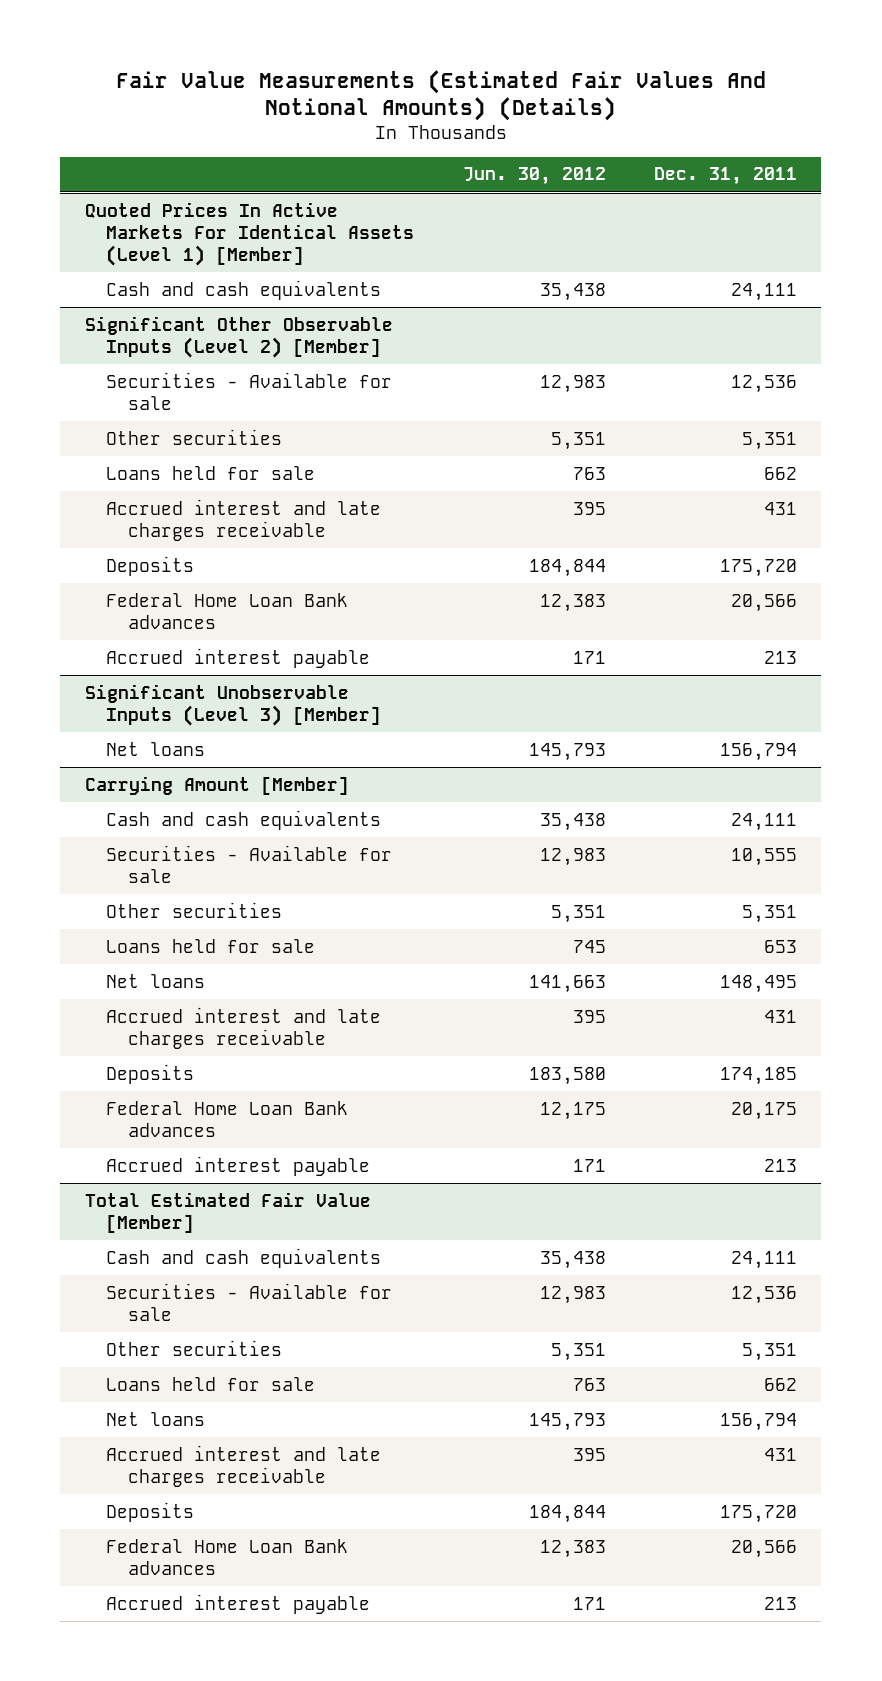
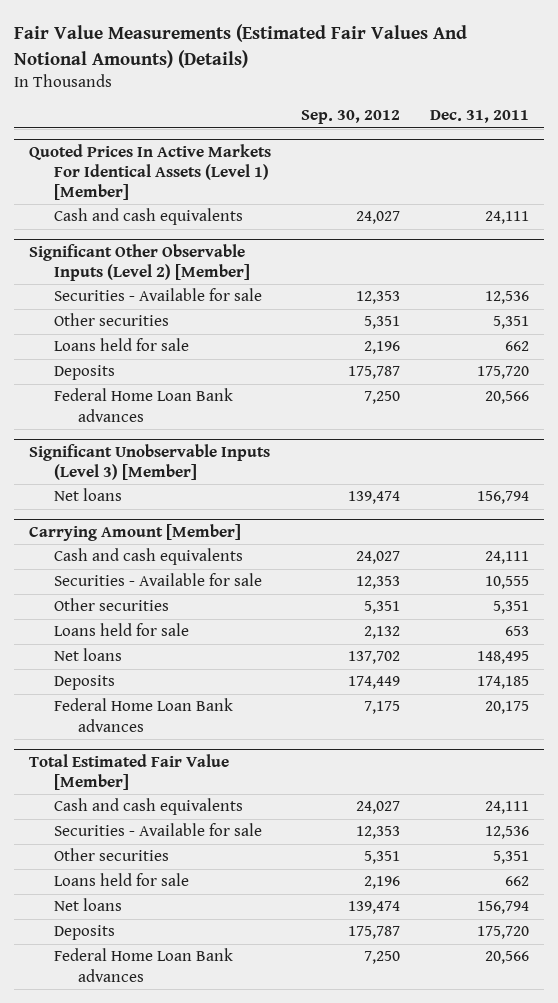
[462,167,606,186] Jun. 30, 2012 -> none
none -> [300,110,400,125] Sep. 30, 2012
[106,498,382,541] Accrued interest and late charges receivable -> none
[106,647,371,668] Accrued interest payable -> none
[106,1006,382,1049] Accrued interest and late charges receivable -> none
[106,1155,371,1176] Accrued interest payable -> none
[106,1444,382,1487] Accrued interest and late charges receivable -> none
[106,1593,371,1614] Accrued interest payable -> none

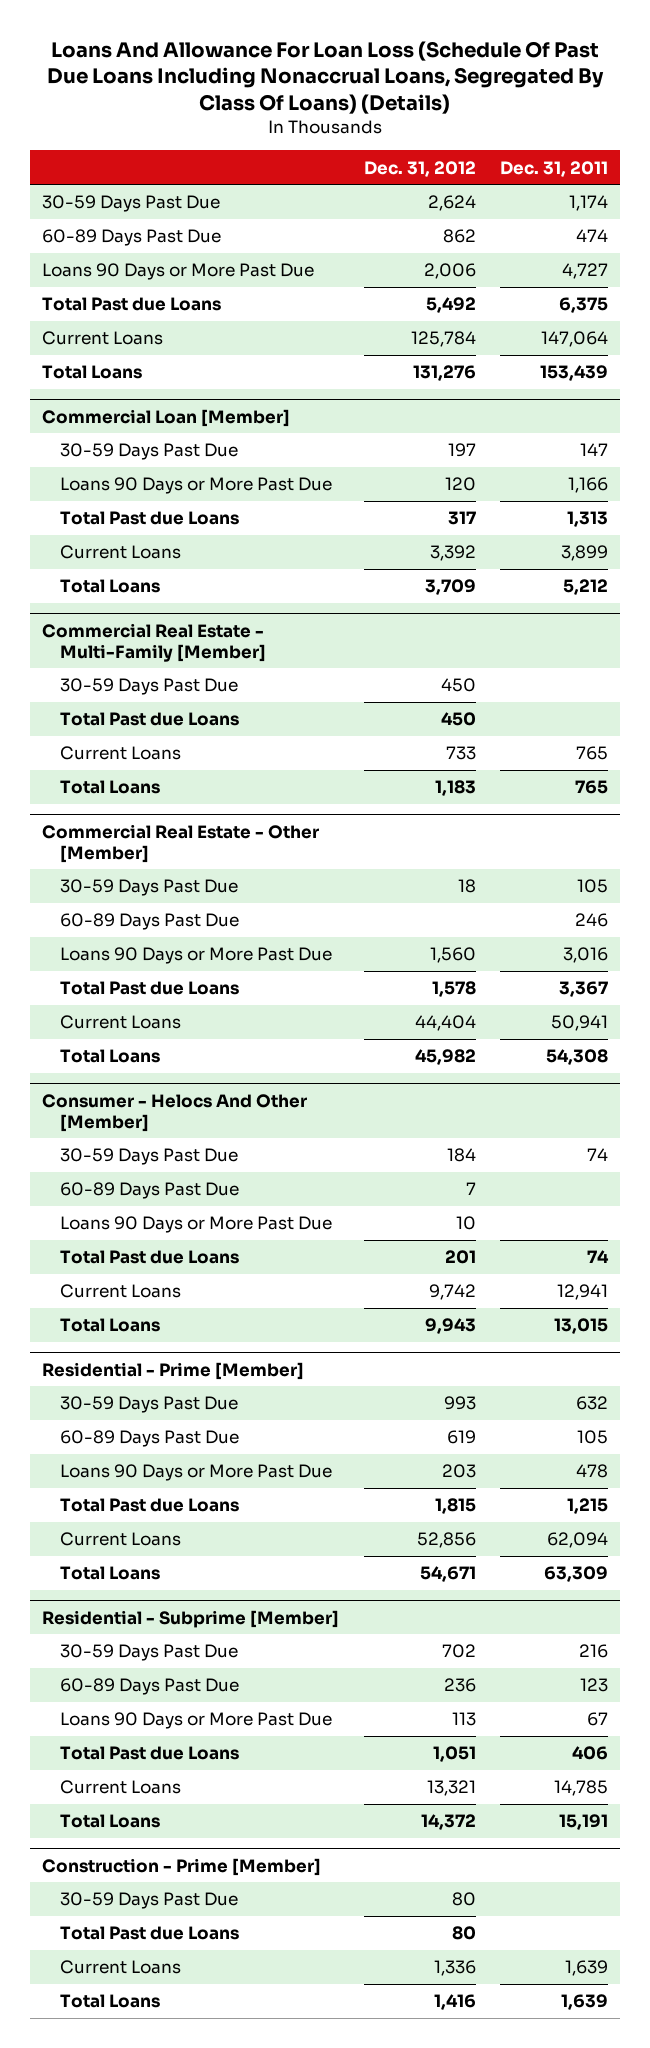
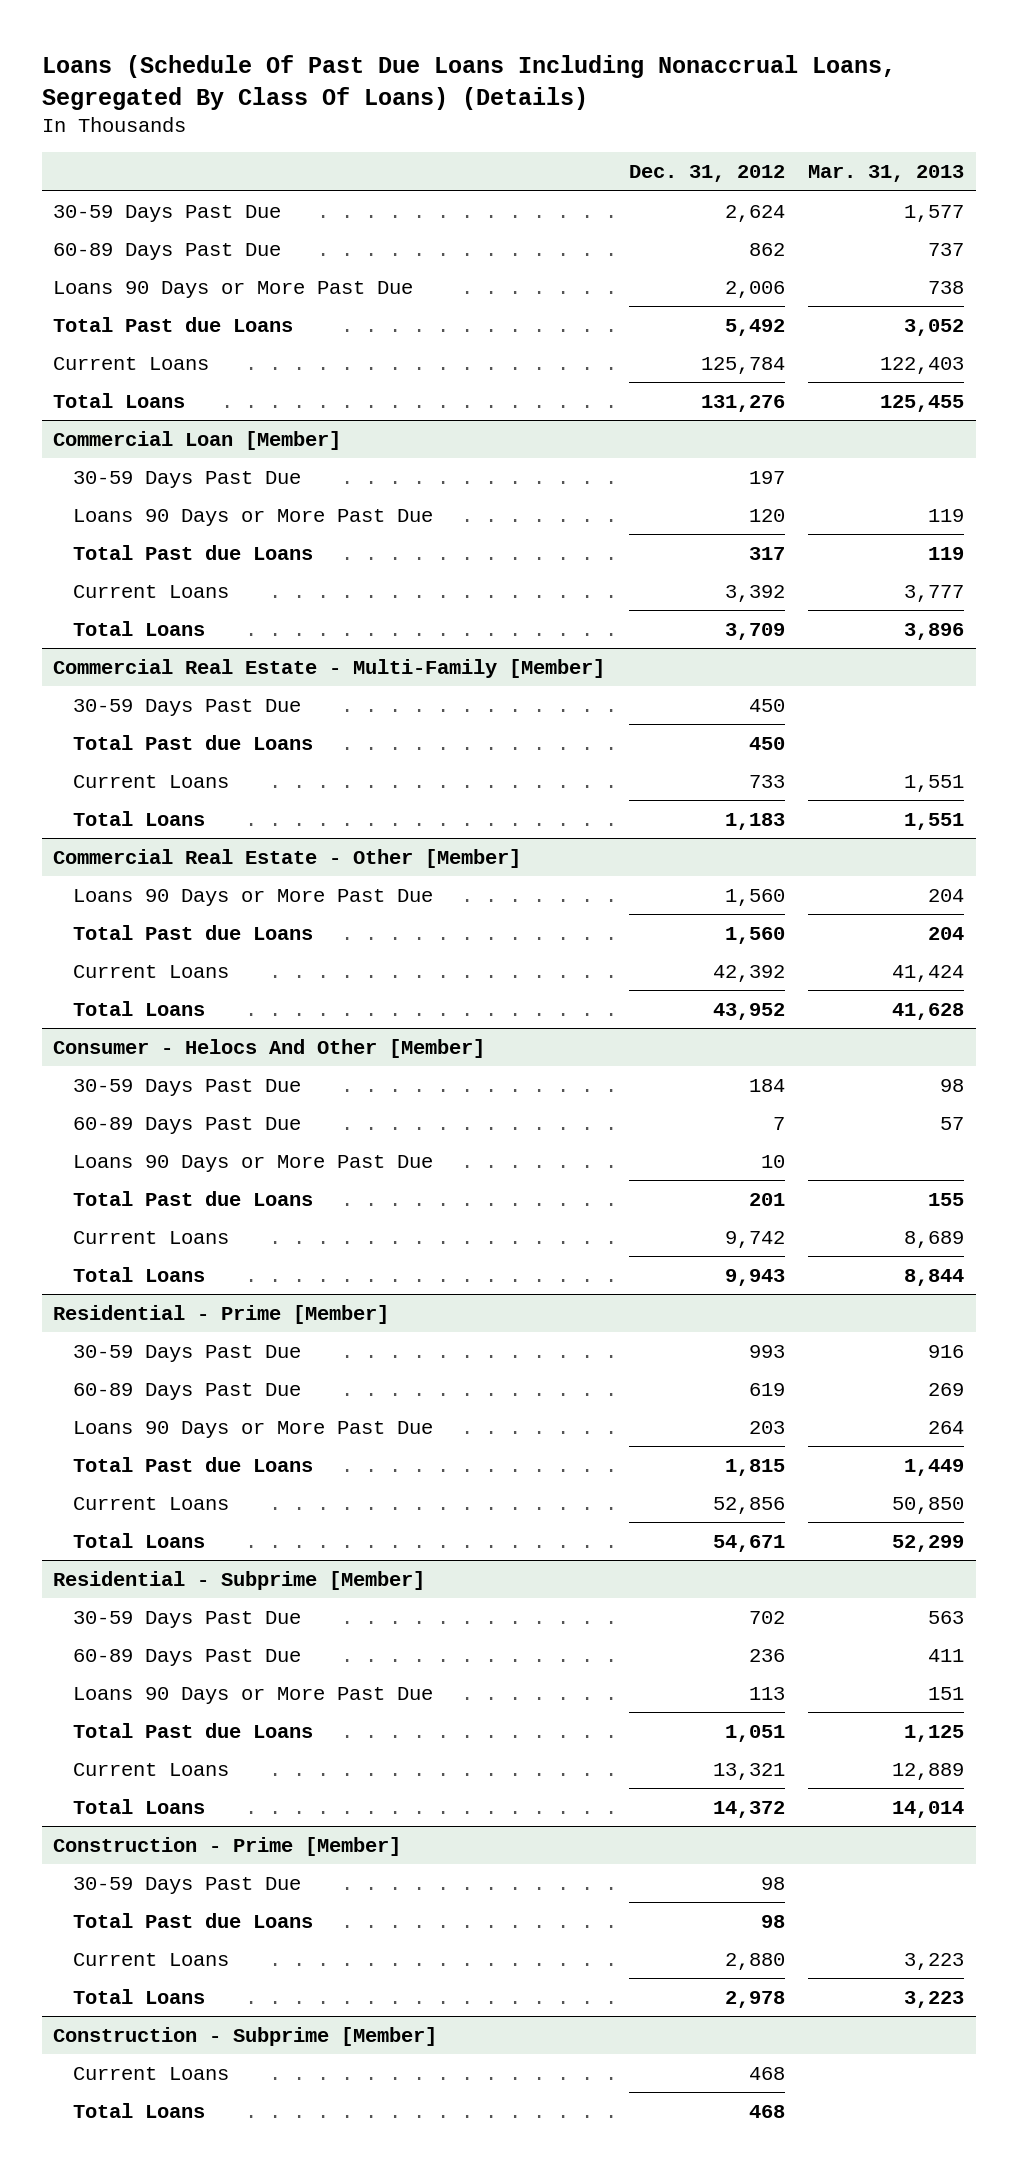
[47,40,605,115] Loans And Allowance For Loan Loss (Schedule Of Past Due Loans Including Nonaccrual Loans, Segregated By Class Of Loans) (Details) -> [41,55,896,110] Loans (Schedule Of Past Due Loans Including Nonaccrual Loans, Segregated By Class Of Loans) (Details)
[499,160,608,177] Dec. 31, 2011 -> none
none -> [808,165,965,183] Mar. 31, 2013
[60,879,239,897] 30-59 Days Past Due -> none
[60,913,240,931] 60-89 Days Past Due -> none
[431,981,476,998] 1,578 -> [724,926,785,944] 1,560
[414,1015,476,1032] 44,404 -> [712,964,785,982] 42,392
[414,1049,476,1066] 45,982 -> [712,1002,785,1020] 43,952
[451,1892,476,1907] 80 -> [760,1876,785,1890] 98
[451,1926,476,1941] 80 -> [760,1914,785,1928] 98
[433,1960,476,1977] 1,336 -> [724,1952,785,1970] 2,880
[433,1994,476,2011] 1,416 -> [724,1990,785,2008] 2,978
none -> [53,2026,438,2046] Construction - Subprime [Member]
none -> [73,2066,230,2080] Current Loans
none -> [73,2102,206,2118] Total Loans

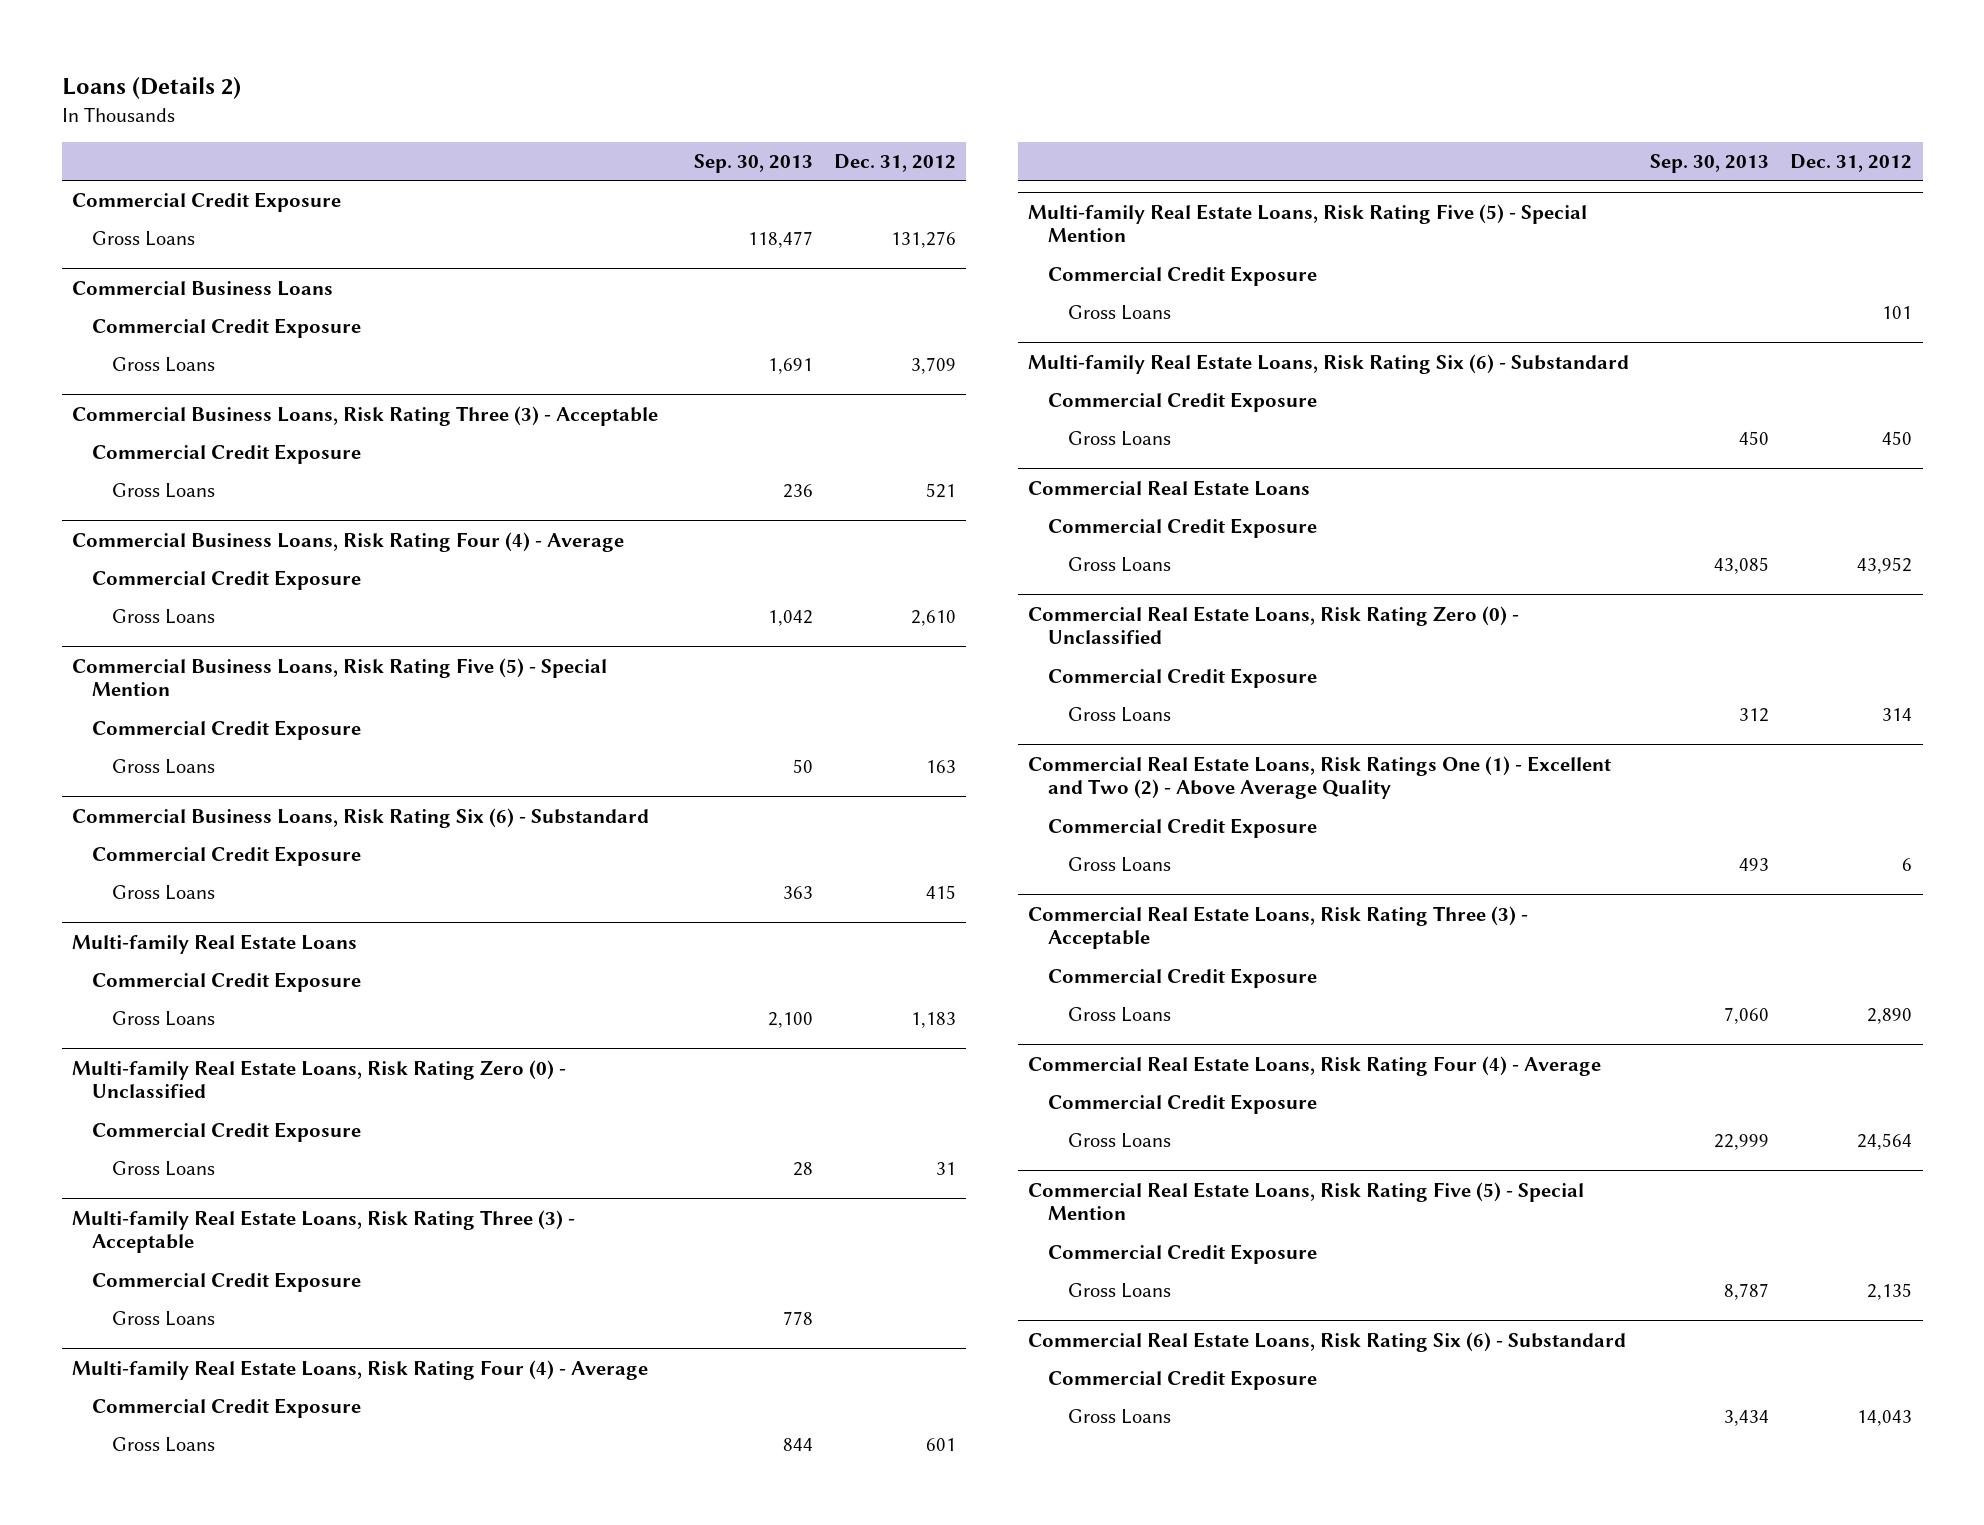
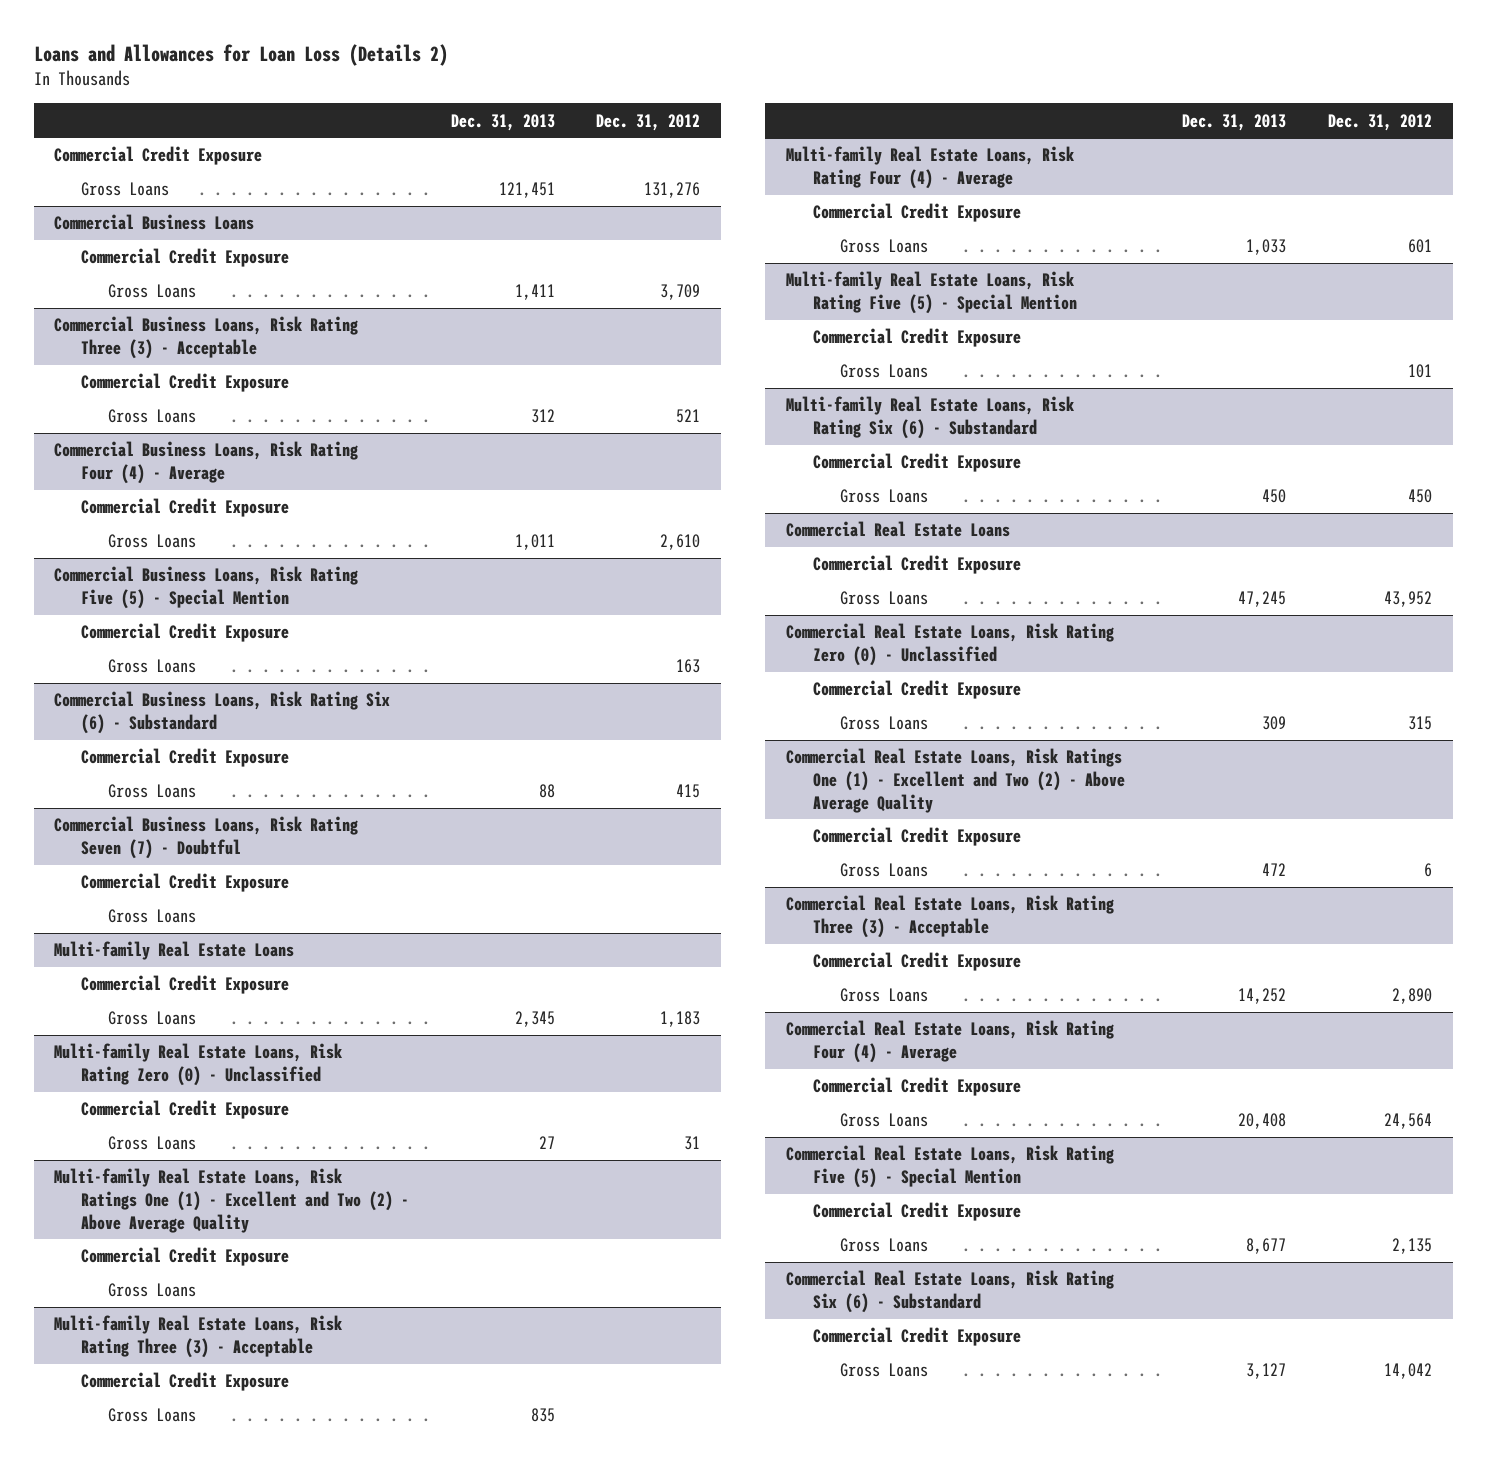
[61,76,241,99] Loans (Details 2) -> [33,44,448,67] Loans and Allowances for Loan Loss (Details 2)
[693,154,813,174] Sep. 30, 2013 -> none
none -> [450,113,555,131] Dec. 31, 2013
none -> [54,816,359,859] Commercial Business Loans, Risk Rating Seven (7) - Doubtful
none -> [81,873,290,893] Commercial Credit Exposure
none -> [108,909,197,924] Gross Loans
none -> [54,1168,410,1233] Multi-family Real Estate Loans, Risk Ratings One (1) - Excellent and Two (2) - Above Average Quality
none -> [81,1247,290,1267] Commercial Credit Exposure
none -> [108,1283,197,1298] Gross Loans
[1882,707,1913,721] 314 -> [1407,716,1432,731] 315
[1857,1409,1913,1426] 14,043 -> [1383,1363,1432,1380] 14,042

